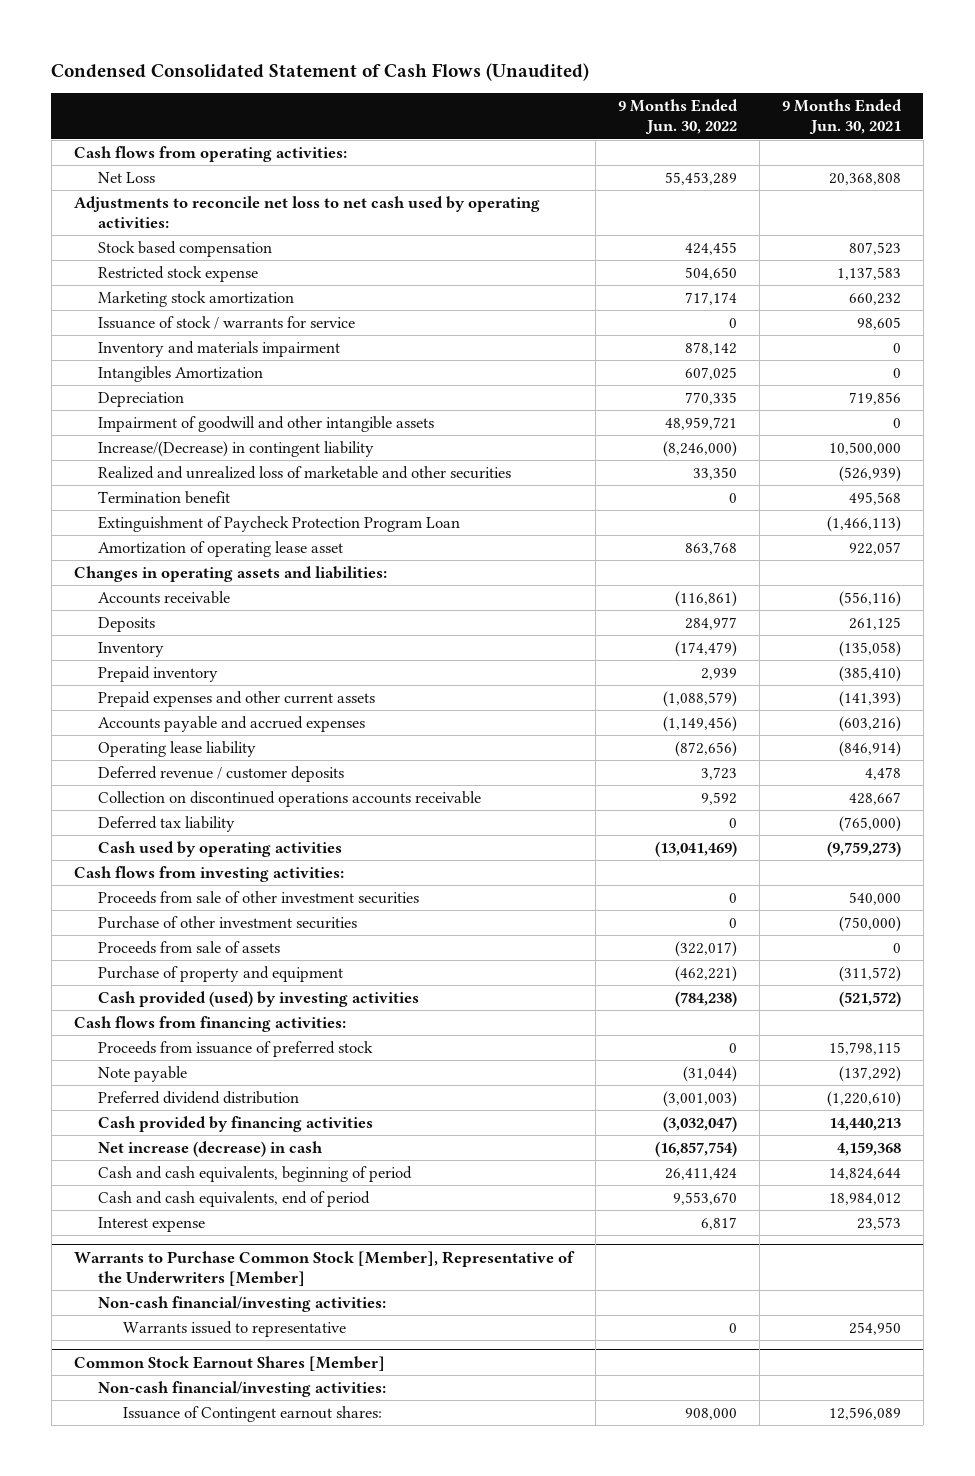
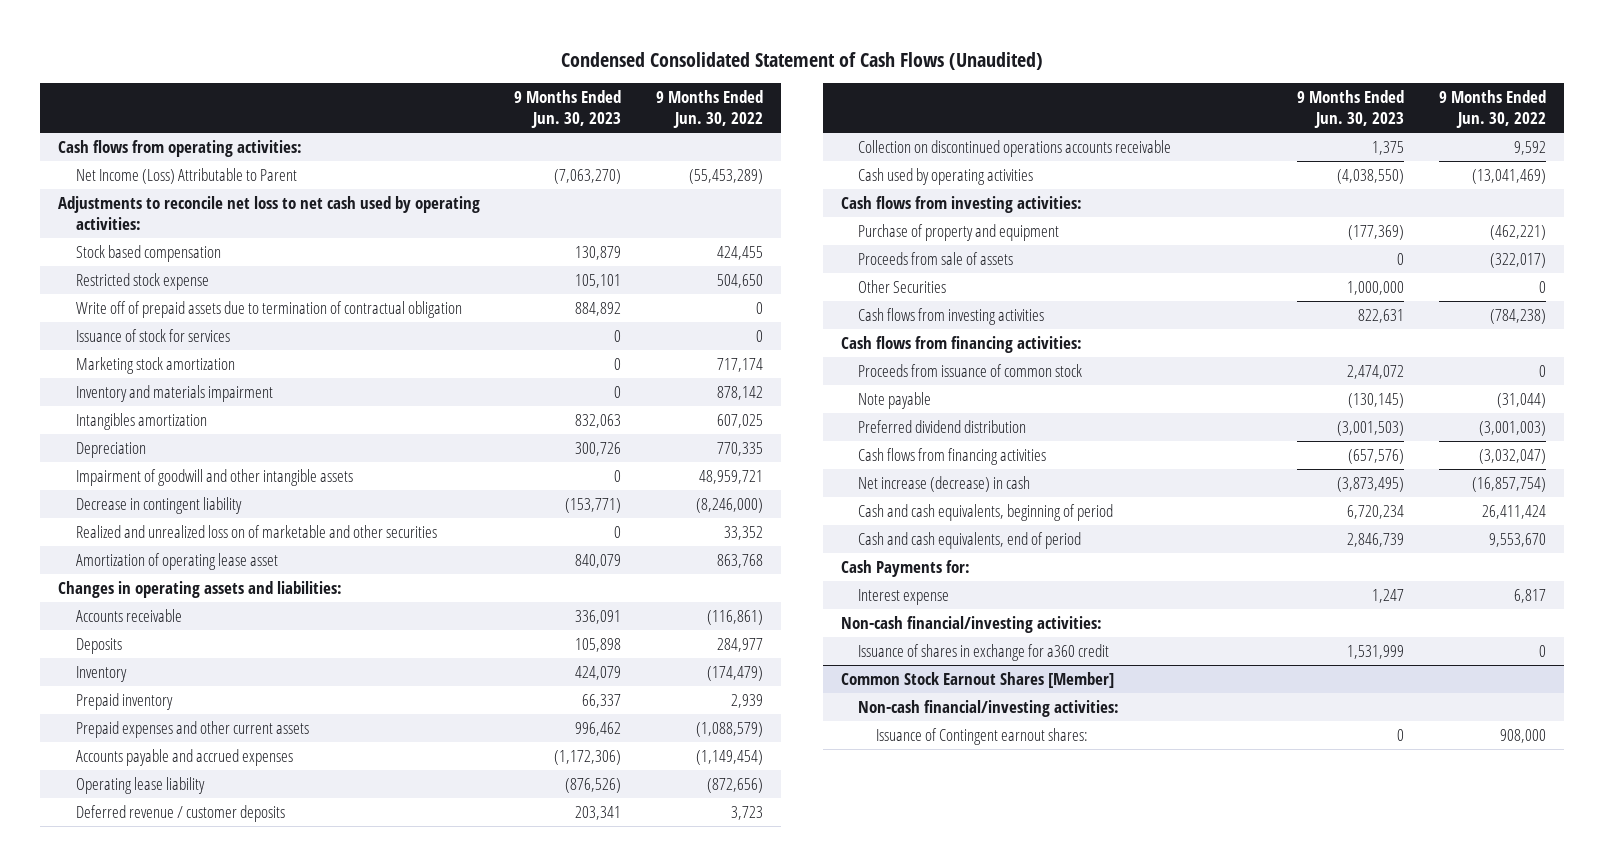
[781,99,902,135] 9 Months Ended Jun. 30, 2021 -> none
none -> [514,90,622,129] 9 Months Ended Jun. 30, 2023
[98,171,156,183] Net Loss -> none
none -> [75,167,297,184] Net Income (Loss) Attributable to Parent
none -> [75,300,462,318] Write off of prepaid assets due to termination of contractual obligation
none -> [75,328,230,342] Issuance of stock for services
[98,315,356,329] Issuance of stock / warrants for service -> none
[98,365,264,382] Intangibles Amortization -> [75,412,207,430] Intangibles amortization
[98,490,231,504] Termination benefit -> none
[98,515,461,532] Extinguishment of Paycheck Protection Program Loan -> none
[98,440,375,457] Increase/(Decrease) in contingent liability -> [75,496,242,514] Decrease in contingent liability
[98,465,512,479] Realized and unrealized loss of marketable and other securities -> [75,524,437,538] Realized and unrealized loss on of marketable and other securities
[692,466,737,480] 33,350 -> [724,525,764,540] 33,352
[662,715,737,732] (1,149,456) -> [696,749,764,765] (1,149,454)
[98,815,236,832] Deferred tax liability -> none
[98,890,420,904] Proceeds from sale of other investment securities -> none
[98,915,358,929] Purchase of other investment securities -> none
[98,940,281,954] Proceeds from sale of assets -> [858,251,1014,265] Proceeds from sale of assets
none -> [858,279,947,293] Other Securities
[98,990,420,1007] Cash provided (used) by investing activities -> [858,307,1045,325] Cash flows from investing activities
[98,1040,374,1057] Proceeds from issuance of preferred stock -> [858,363,1083,377] Proceeds from issuance of common stock
[98,1115,374,1132] Cash provided by financing activities -> [858,447,1047,465] Cash flows from financing activities
none -> [840,559,970,577] Cash Payments for:
[73,1250,575,1286] Warrants to Purchase Common Stock [Member], Representative of the Underwriters [Member] -> none
[123,1320,347,1337] Warrants issued to representative -> none
none -> [858,643,1110,661] Issuance of shares in exchange for a360 credit

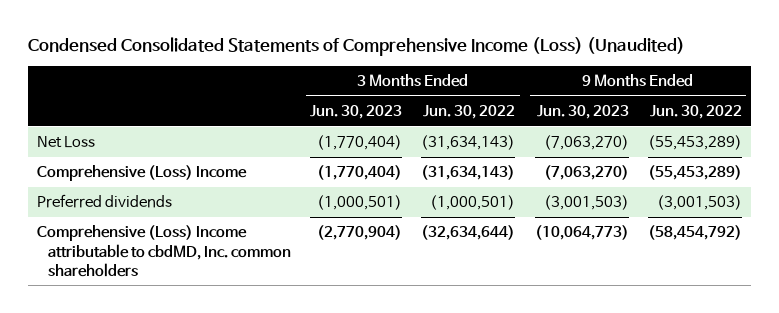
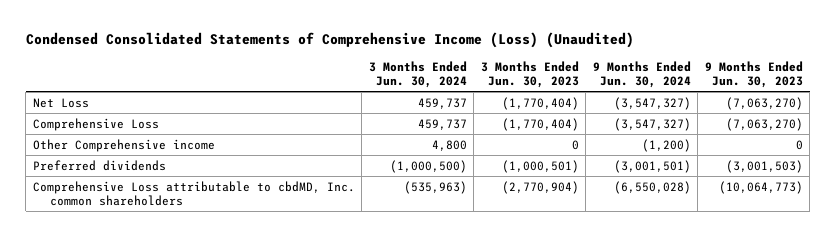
[423,105,516,120] Jun. 30, 2022 -> none
[649,105,742,120] Jun. 30, 2022 -> none
none -> [368,60,467,89] 3 Months Ended Jun. 30, 2024
none -> [592,60,691,89] 9 Months Ended Jun. 30, 2024
[37,165,248,182] Comprehensive (Loss) Income -> [32,117,159,131] Comprehensive Loss
none -> [32,138,215,152] Other Comprehensive income
[37,225,292,277] Comprehensive (Loss) Income attributable to cbdMD, Inc. common shareholders -> [32,180,355,206] Comprehensive Loss attributable to cbdMD, Inc. common shareholders

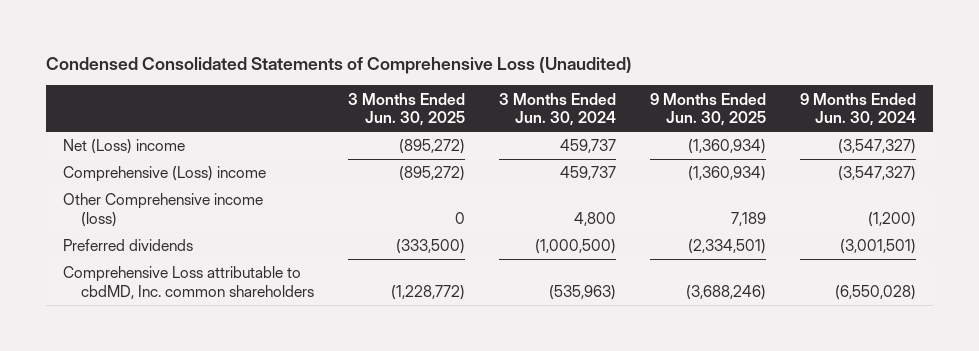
[25,32,634,49] Condensed Consolidated Statements of Comprehensive Income (Loss) (Unaudited) -> [45,56,632,74] Condensed Consolidated Statements of Comprehensive Loss (Unaudited)
[480,60,579,89] 3 Months Ended Jun. 30, 2023 -> none
[704,60,803,89] 9 Months Ended Jun. 30, 2023 -> none
none -> [347,92,465,127] 3 Months Ended Jun. 30, 2025
none -> [649,92,766,127] 9 Months Ended Jun. 30, 2025
[32,97,89,108] Net Loss -> [62,139,185,155] Net (Loss) income
[32,117,159,131] Comprehensive Loss -> [62,166,266,183] Comprehensive (Loss) income
[32,138,215,152] Other Comprehensive income -> [62,193,263,228] Other Comprehensive income (loss)

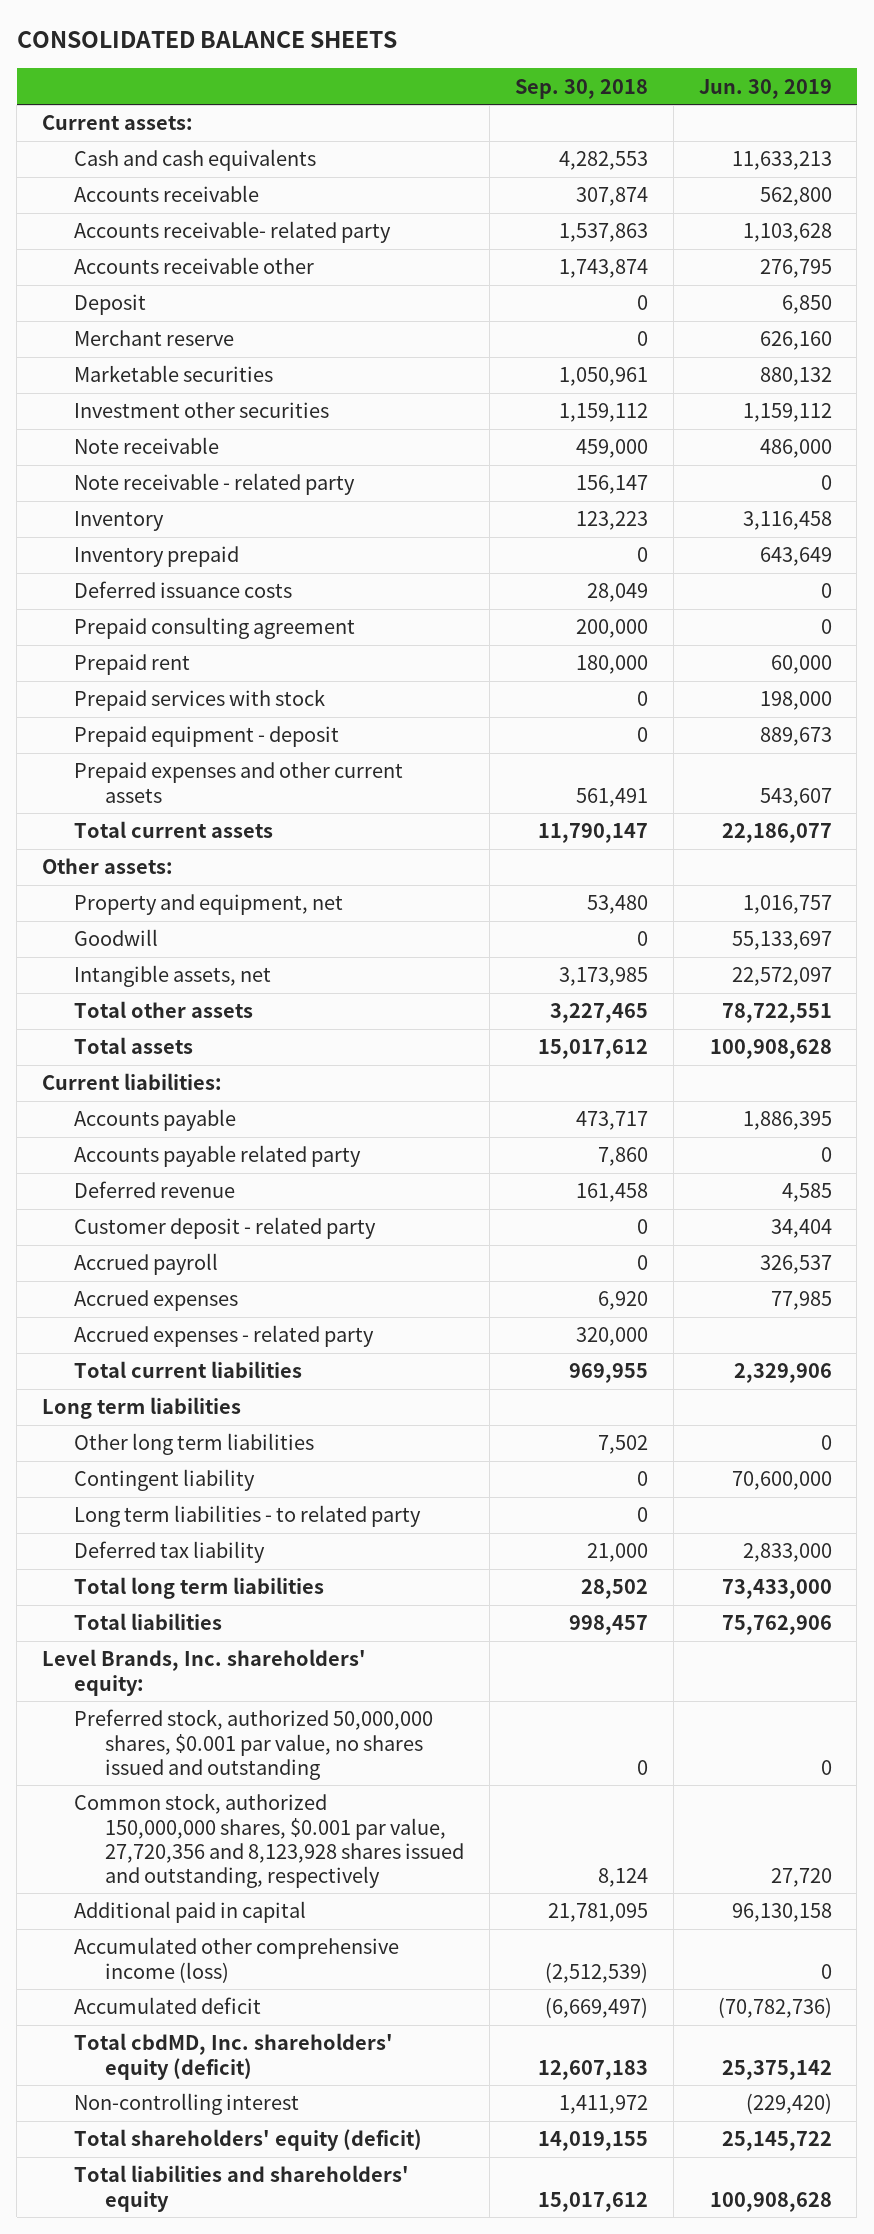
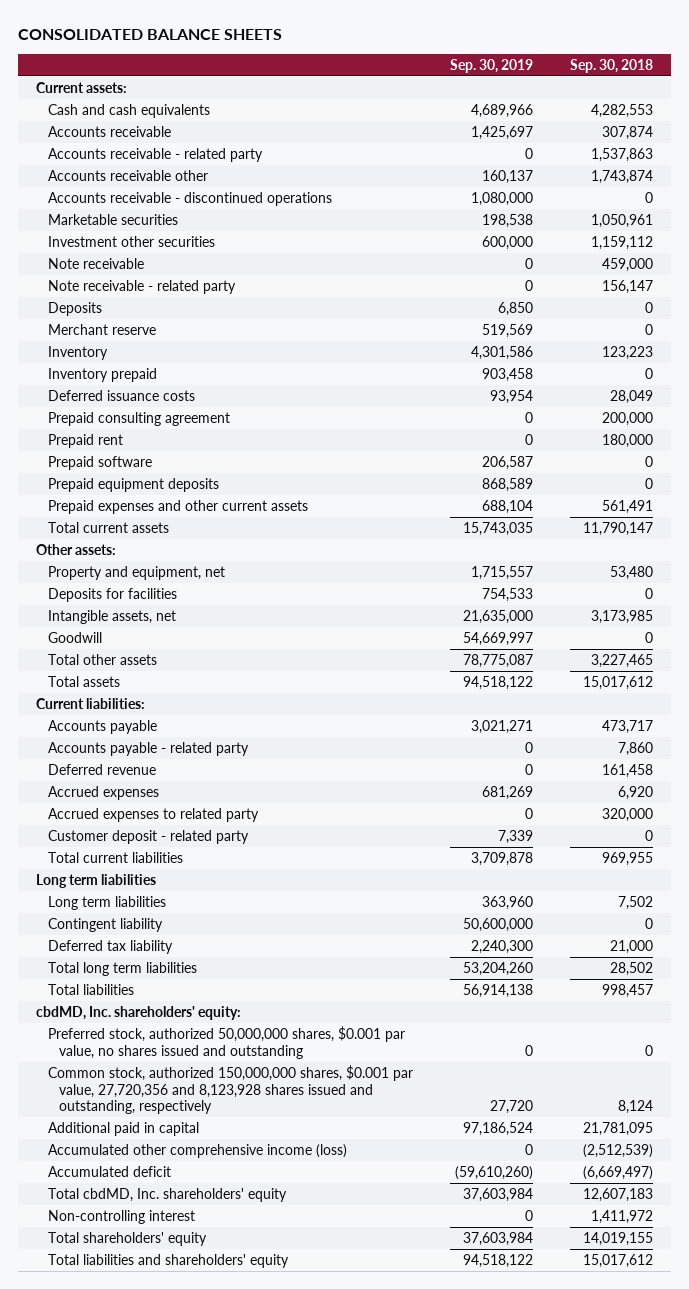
[698,78,832,99] Jun. 30, 2019 -> none
none -> [449,58,533,73] Sep. 30, 2019
[73,221,391,244] Accounts receivable- related party -> [47,148,263,163] Accounts receivable - related party
[73,294,146,316] Deposit -> none
none -> [47,192,332,207] Accounts receivable - discontinued operations
none -> [47,302,102,317] Deposits
[73,330,234,347] Merchant reserve -> [47,324,156,336] Merchant reserve
[73,689,325,712] Prepaid services with stock -> none
none -> [47,456,152,471] Prepaid software
[73,726,339,748] Prepaid equipment - deposit -> [47,478,219,493] Prepaid equipment deposits
none -> [47,588,177,603] Deposits for facilities
[73,929,158,947] Goodwill -> [47,632,102,644] Goodwill
[73,1145,361,1168] Accounts payable related party -> [47,742,249,757] Accounts payable - related party
[73,1253,218,1276] Accrued payroll -> none
[73,1325,374,1348] Accrued expenses - related party -> [47,808,259,823] Accrued expenses to related party
[73,1217,376,1240] Customer deposit - related party -> [47,830,249,845] Customer deposit - related party
[73,1433,314,1456] Other long term liabilities -> [47,896,166,911] Long term liabilities
[73,1505,421,1528] Long term liabilities - to related party -> none
[42,1649,367,1696] Level Brands, Inc. shareholders' equity: -> [36,1006,242,1021] cbdMD, Inc. shareholders' equity:
[73,2033,393,2080] Total cbdMD, Inc. shareholders' equity (deficit) -> [47,1188,287,1203] Total cbdMD, Inc. shareholders' equity
[73,2129,422,2152] Total shareholders' equity (deficit) -> [47,1232,207,1247] Total shareholders' equity

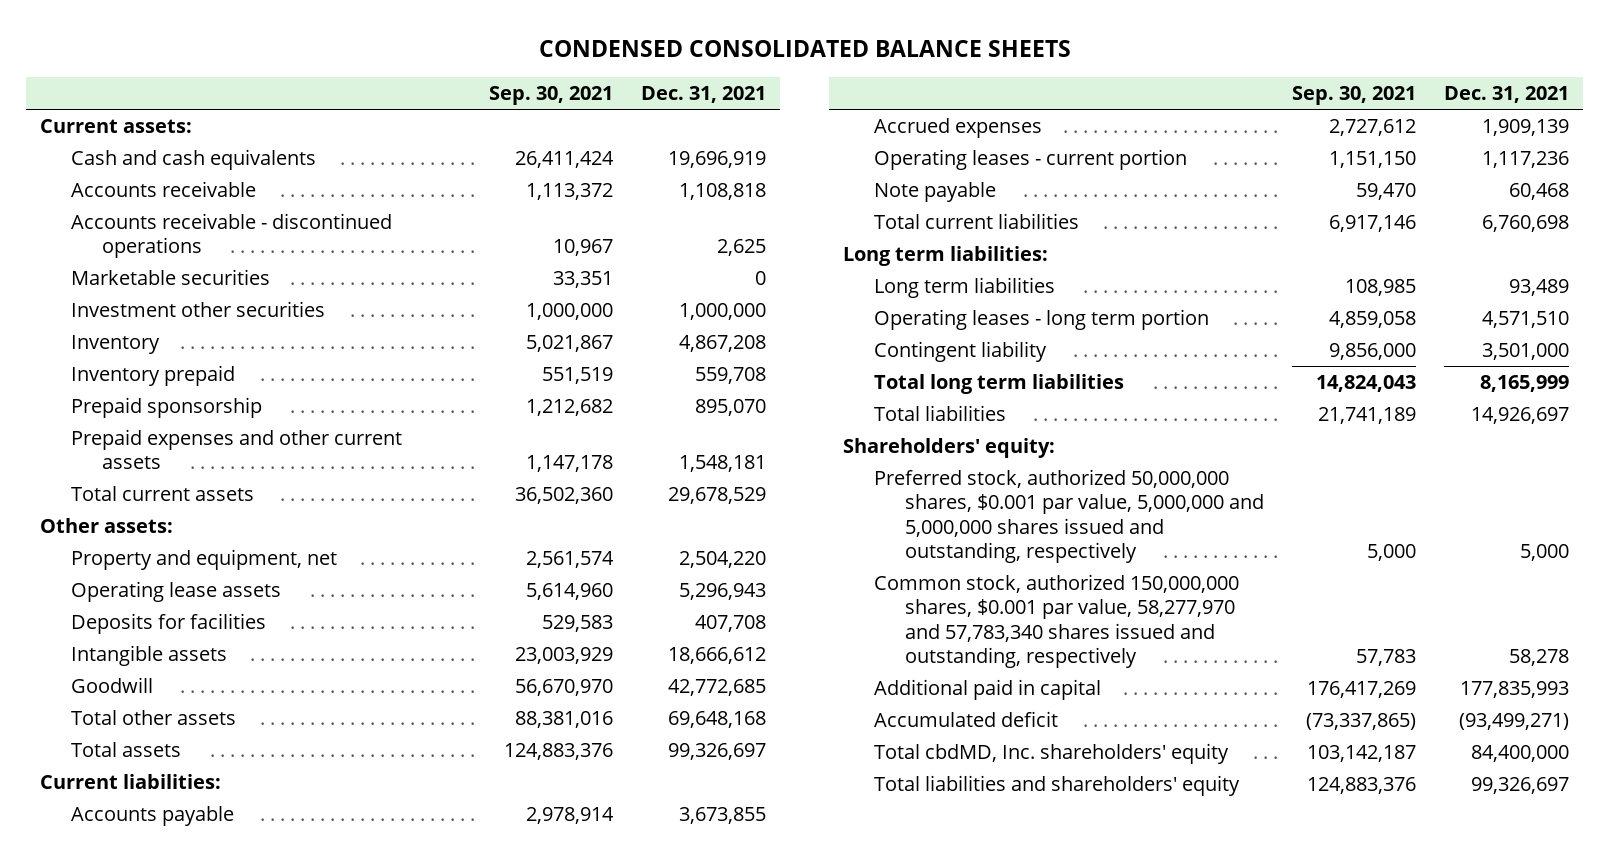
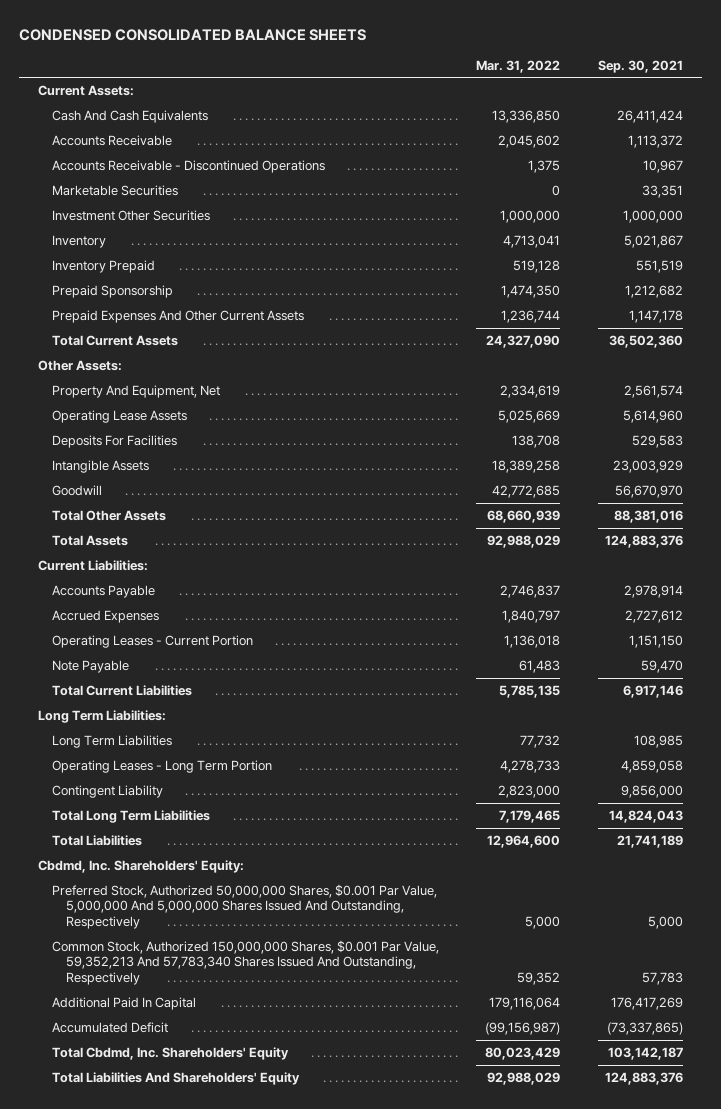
[640,86,766,104] Dec. 31, 2021 -> none
none -> [476,59,561,73] Mar. 31, 2022
[40,119,193,134] Current assets: -> [37,85,134,97] Current Assets:
[71,149,317,171] Cash and cash equivalents -> [51,110,208,124] Cash And Cash Equivalents
[71,181,257,198] Accounts receivable -> [51,135,172,147] Accounts Receivable
[71,213,393,259] Accounts receivable - discontinued operations -> [51,160,325,174] Accounts Receivable - Discontinued Operations
[71,269,271,286] Marketable securities -> [51,185,178,197] Marketable Securities
[71,301,326,318] Investment other securities -> [51,210,210,222] Investment Other Securities
[71,365,236,387] Inventory prepaid -> [51,260,155,274] Inventory Prepaid
[71,397,263,419] Prepaid sponsorship -> [51,285,173,299] Prepaid Sponsorship
[71,429,403,470] Prepaid expenses and other current assets -> [51,310,304,324] Prepaid Expenses And Other Current Assets
[71,486,255,502] Total current assets -> [51,335,178,347] Total Current Assets
[40,518,174,534] Other assets: -> [37,360,122,372] Other Assets:
[71,549,338,571] Property and equipment, net -> [51,385,220,399] Property And Equipment, Net
[71,581,282,603] Operating lease assets -> [51,410,187,424] Operating Lease Assets
[71,613,267,635] Deposits for facilities -> [51,435,177,449] Deposits For Facilities
[71,645,228,667] Intangible assets -> [51,460,149,474] Intangible Assets
[71,710,237,726] Total other assets -> [51,510,166,522] Total Other Assets
[71,742,182,758] Total assets -> [51,535,128,547] Total Assets
[40,774,222,790] Current liabilities: -> [37,560,148,572] Current Liabilities:
[71,806,235,827] Accounts payable -> [51,585,155,599] Accounts Payable
[874,118,1043,139] Accrued expenses -> [51,610,159,624] Accrued Expenses
[874,149,1188,171] Operating leases - current portion -> [51,635,253,649] Operating Leases - Current Portion
[874,182,997,203] Note payable -> [51,660,129,674] Note Payable
[874,213,1080,230] Total current liabilities -> [51,685,192,697] Total Current Liabilities
[843,246,1049,267] Long term liabilities: -> [37,710,166,724] Long Term Liabilities:
[874,277,1056,299] Long term liabilities -> [51,735,172,749] Long Term Liabilities
[874,309,1210,331] Operating leases - long term portion -> [51,760,272,774] Operating Leases - Long Term Portion
[874,341,1048,363] Contingent liability -> [51,785,163,799] Contingent Liability
[874,374,1125,395] Total long term liabilities -> [51,810,210,824] Total Long Term Liabilities
[874,405,1007,422] Total liabilities -> [51,835,142,847] Total Liabilities
[843,438,1056,459] Shareholders' equity: -> [37,860,244,874] Cbdmd, Inc. Shareholders' Equity:
[874,469,1264,563] Preferred stock, authorized 50,000,000 shares, $0.001 par value, 5,000,000 and 5,000,000 shares issued and outstanding, respectively -> [51,884,437,929] Preferred Stock, Authorized 50,000,000 Shares, $0.001 Par Value, 5,000,000 And 5,000,000 Shares Issued And Outstanding, Respectively
[874,574,1240,668] Common stock, authorized 150,000,000 shares, $0.001 par value, 58,277,970 and 57,783,340 shares issued and outstanding, respectively -> [51,940,439,985] Common Stock, Authorized 150,000,000 Shares, $0.001 Par Value, 59,352,213 And 57,783,340 Shares Issued And Outstanding, Respectively
[874,679,1102,701] Additional paid in capital -> [51,997,196,1011] Additional Paid In Capital
[874,711,1059,728] Accumulated deficit -> [51,1022,168,1034] Accumulated Deficit
[874,743,1230,765] Total cbdMD, Inc. shareholders' equity -> [51,1047,289,1061] Total Cbdmd, Inc. Shareholders' Equity
[874,775,1241,797] Total liabilities and shareholders' equity -> [51,1072,300,1086] Total Liabilities And Shareholders' Equity

